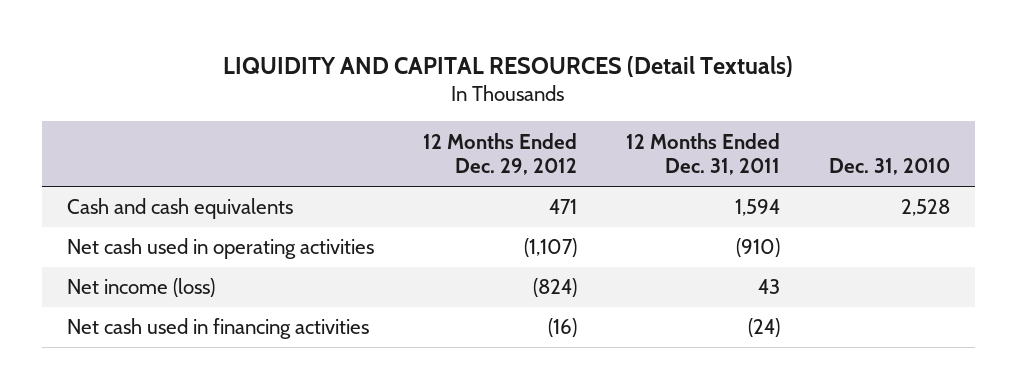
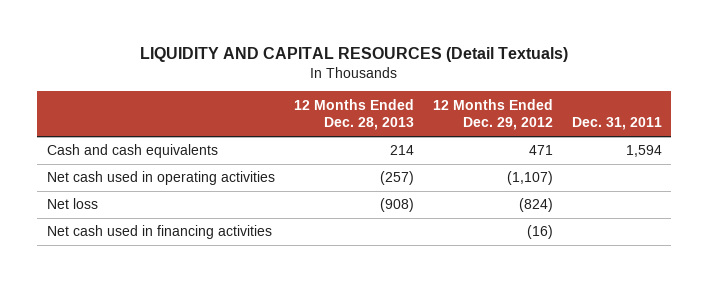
[626,132,781,176] 12 Months Ended Dec. 31, 2011 -> none
[829,158,951,176] Dec. 31, 2010 -> none
none -> [293,98,414,131] 12 Months Ended Dec. 28, 2013
none -> [571,117,662,131] Dec. 31, 2011
[66,278,215,298] Net income (loss) -> [46,198,98,210] Net loss

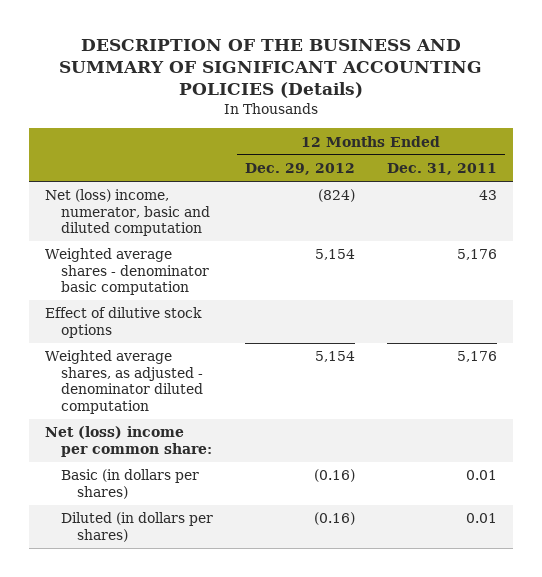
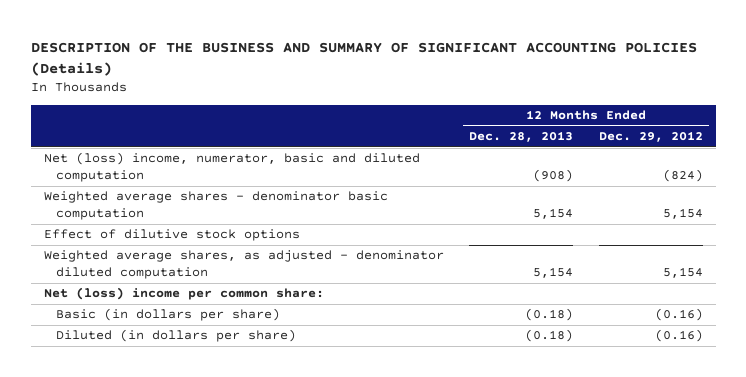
[387,163,498,176] Dec. 31, 2011 -> none
none -> [469,131,574,143] Dec. 28, 2013
[61,469,200,499] Basic (in dollars per shares) -> [56,308,281,322] Basic (in dollars per share)
[61,512,214,542] Diluted (in dollars per shares) -> [56,329,297,343] Diluted (in dollars per share)

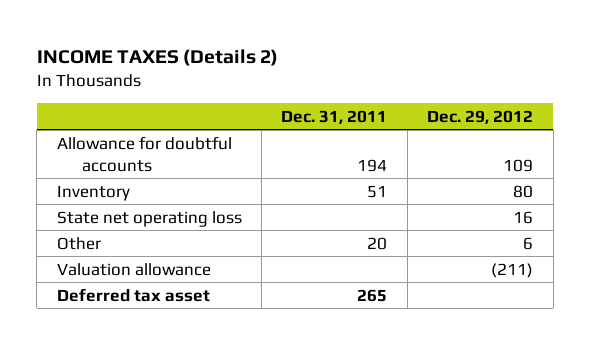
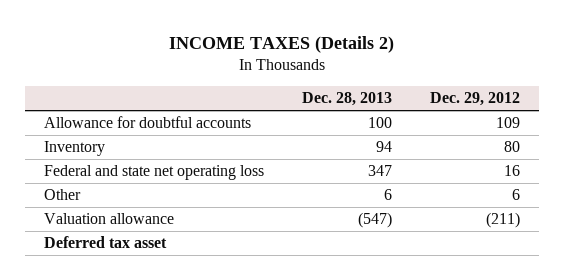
[281,109,388,124] Dec. 31, 2011 -> none
none -> [301,92,392,107] Dec. 28, 2013
[56,210,242,227] State net operating loss -> [43,165,264,181] Federal and state net operating loss

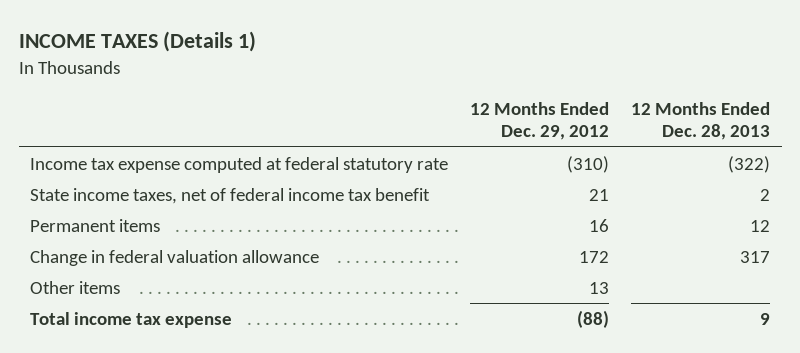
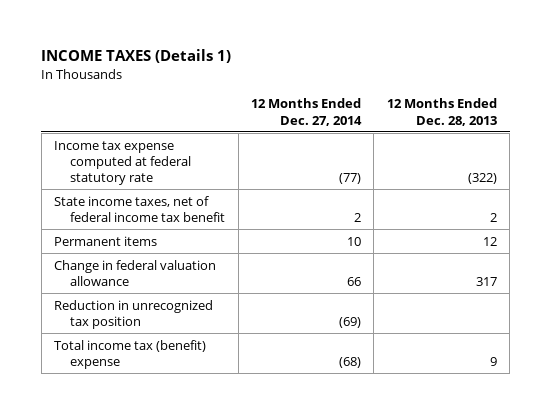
[470,102,610,141] 12 Months Ended Dec. 29, 2012 -> none
none -> [251,98,363,126] 12 Months Ended Dec. 27, 2014
[29,280,120,294] Other items -> none
none -> [53,299,213,329] Reduction in unrecognized tax position
[29,311,232,328] Total income tax expense -> [53,339,206,369] Total income tax (benefit) expense

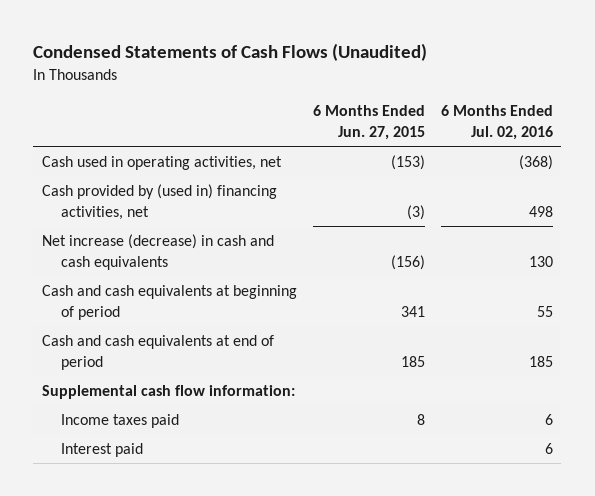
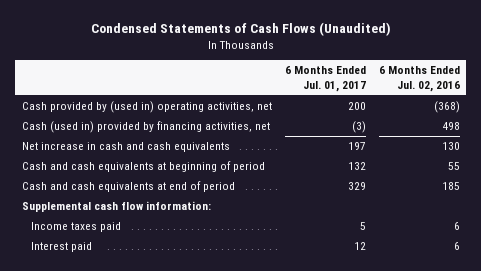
[312,105,425,141] 6 Months Ended Jun. 27, 2015 -> none
none -> [284,66,366,93] 6 Months Ended Jul. 01, 2017
[41,155,282,170] Cash used in operating activities, net -> [21,100,272,113] Cash provided by (used in) operating activities, net
[41,183,277,220] Cash provided by (used in) financing activities, net -> [21,120,270,133] Cash (used in) provided by financing activities, net
[41,233,274,270] Net increase (decrease) in cash and cash equivalents -> [21,141,230,152] Net increase in cash and cash equivalents

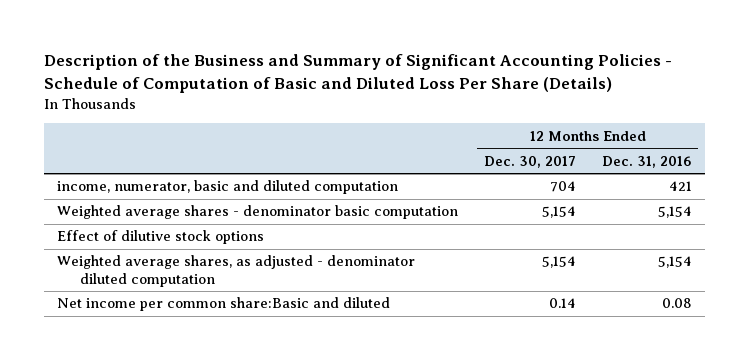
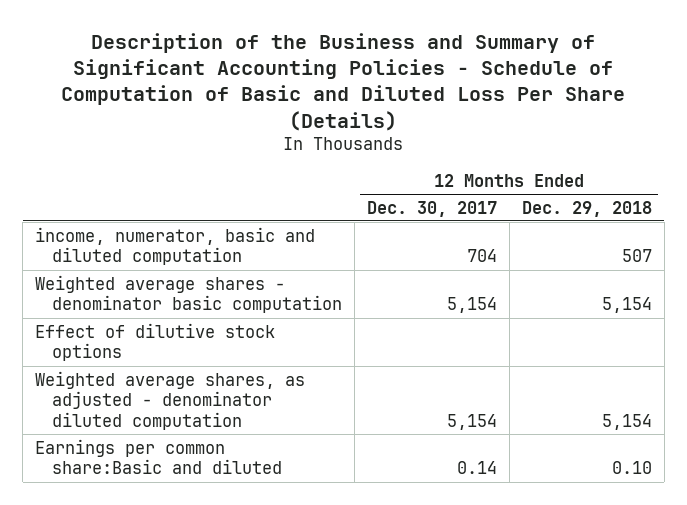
[601,155,692,168] Dec. 31, 2016 -> none
none -> [521,200,652,217] Dec. 29, 2018
[56,297,390,312] Net income per common share:Basic and diluted -> [35,438,282,475] Earnings per common share:Basic and diluted

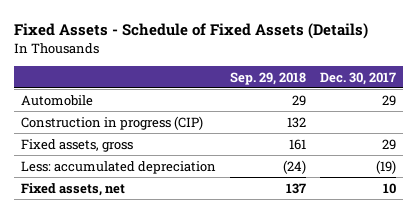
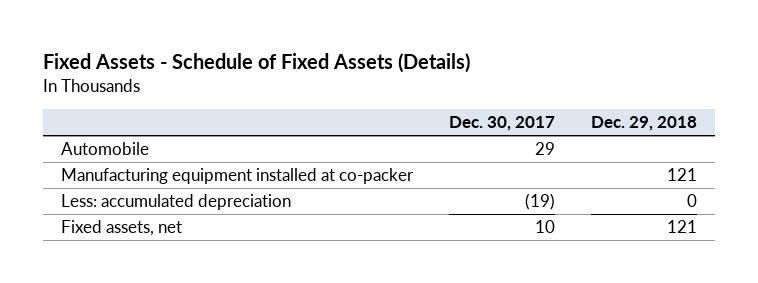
[229,71,306,85] Sep. 29, 2018 -> none
none -> [590,116,697,132] Dec. 29, 2018
[21,115,204,130] Construction in progress (CIP) -> none
[21,138,134,152] Fixed assets, gross -> none
none -> [60,168,414,185] Manufacturing equipment installed at co-packer

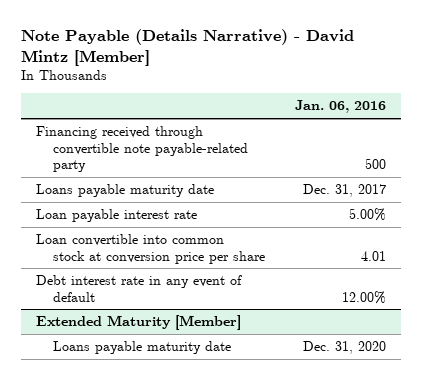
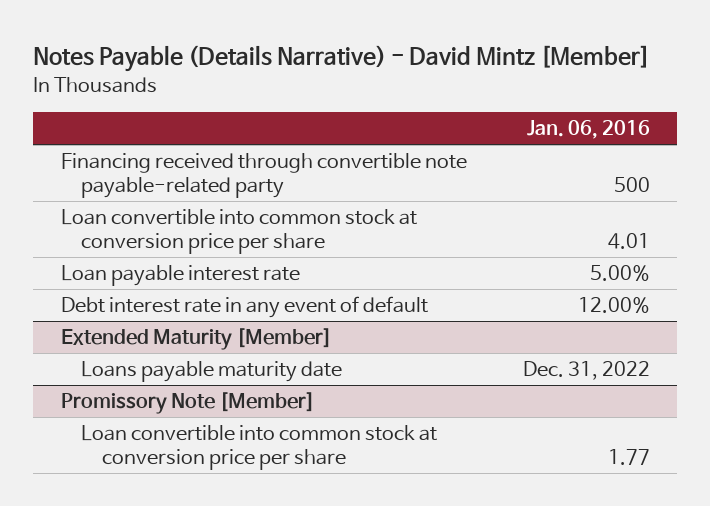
[20,29,354,67] Note Payable (Details Narrative) - David Mintz [Member] -> [33,45,651,73] Notes Payable (Details Narrative) - David Mintz [Member]
[35,184,214,198] Loans payable maturity date -> none
[35,209,197,223] Loan payable interest rate -> [60,265,300,287] Loan payable interest rate
[302,341,386,355] Dec. 31, 2020 -> [522,361,650,381] Dec. 31, 2022
none -> [60,392,315,415] Promissory Note [Member]
none -> [81,425,438,470] Loan convertible into common stock at conversion price per share

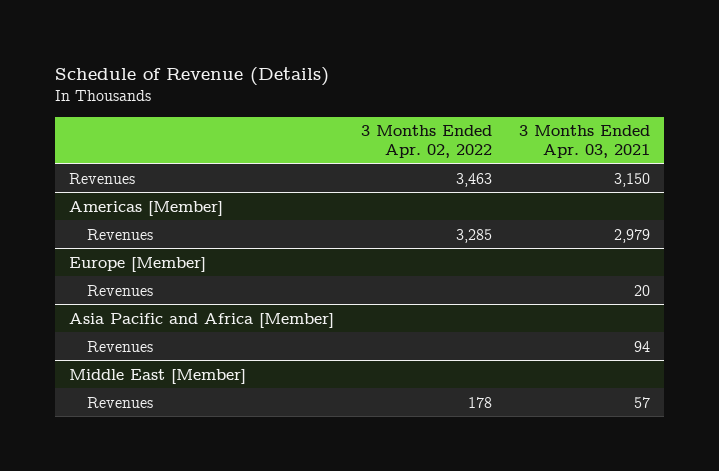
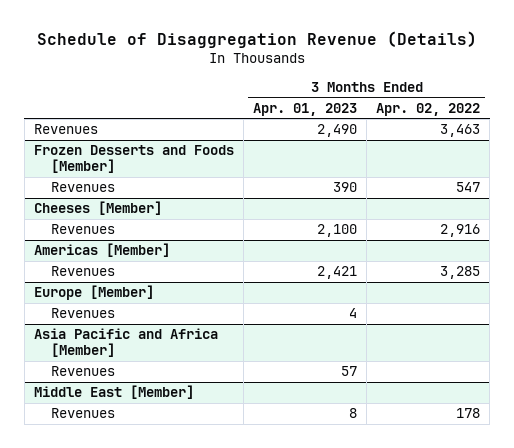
[54,66,329,86] Schedule of Revenue (Details) -> [37,31,478,49] Schedule of Disaggregation Revenue (Details)
[518,125,650,158] 3 Months Ended Apr. 03, 2021 -> none
none -> [253,102,358,116] Apr. 01, 2023
none -> [33,145,234,174] Frozen Desserts and Foods [Member]
none -> [50,182,115,193] Revenues
none -> [33,201,162,216] Cheeses [Member]
none -> [50,224,115,235] Revenues

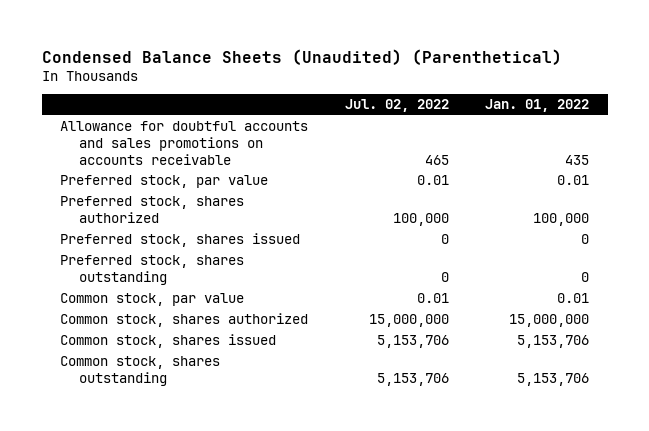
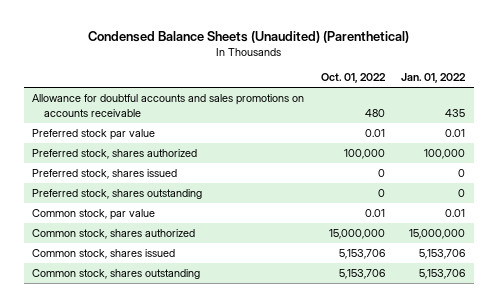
[344,99,449,113] Jul. 02, 2022 -> none
none -> [320,73,386,84] Oct. 01, 2022
[60,175,269,189] Preferred stock, par value -> [32,129,156,141] Preferred stock par value

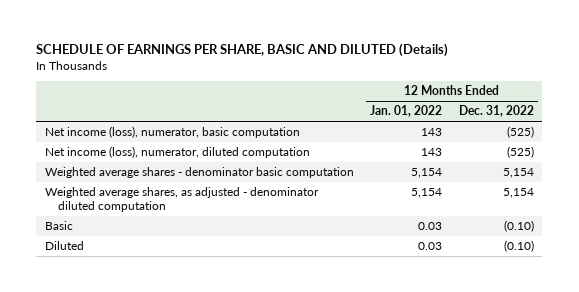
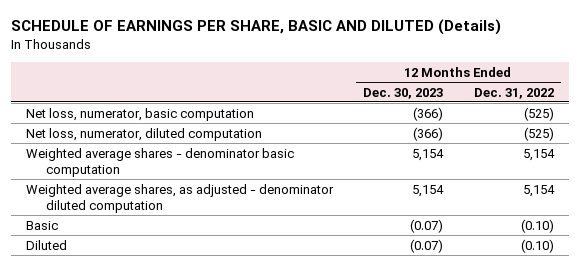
[370,105,443,118] Jan. 01, 2022 -> none
none -> [363,87,444,99] Dec. 30, 2023
[44,126,300,139] Net income (loss), numerator, basic computation -> [26,107,255,121] Net loss, numerator, basic computation
[44,146,310,159] Net income (loss), numerator, diluted computation -> [26,127,263,141] Net loss, numerator, diluted computation

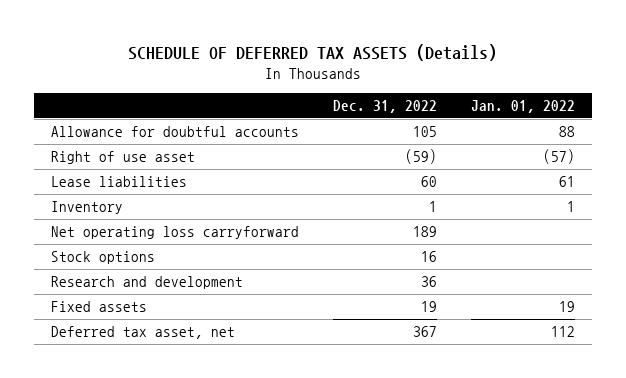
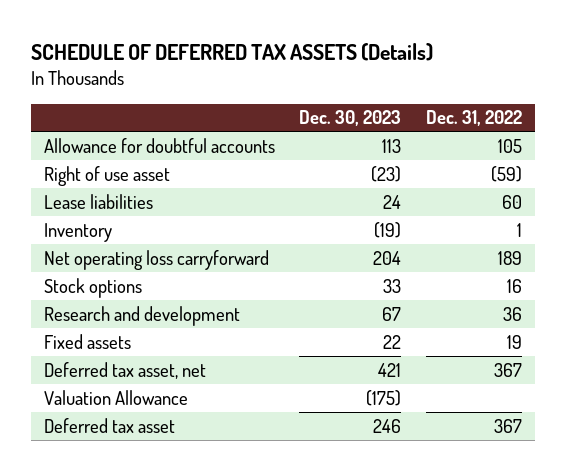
[471,100,576,114] Jan. 01, 2022 -> none
none -> [299,110,402,127] Dec. 30, 2023
none -> [43,389,188,405] Valuation Allowance
none -> [43,417,175,433] Deferred tax asset

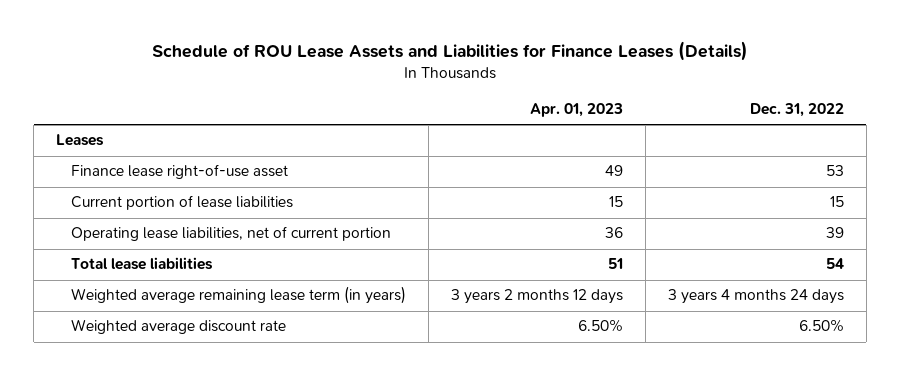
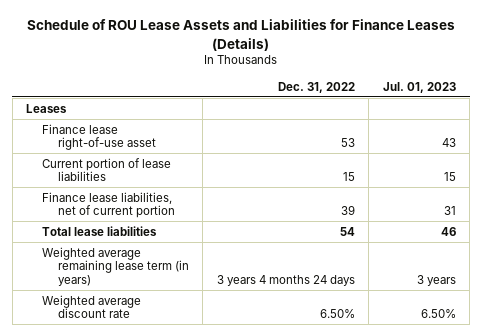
[530,103,624,118] Apr. 01, 2023 -> none
none -> [382,81,456,93] Jul. 01, 2023
[71,226,392,242] Operating lease liabilities, net of current portion -> [41,191,175,219] Finance lease liabilities, net of current portion

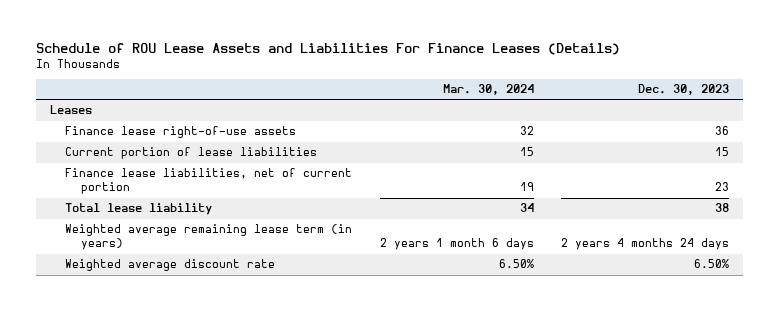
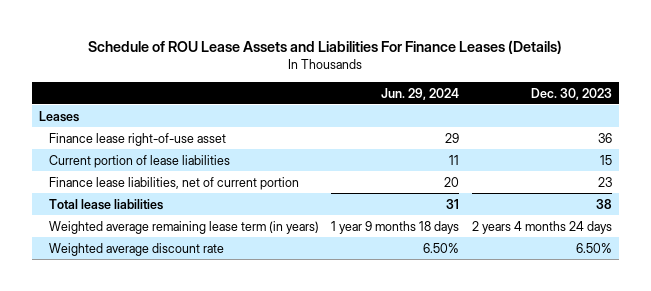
[442,84,534,96] Mar. 30, 2024 -> none
none -> [381,87,460,100] Jun. 29, 2024
[65,126,297,139] Finance lease right-of-use assets -> [48,132,226,146] Finance lease right-of-use asset
[65,203,213,216] Total lease liability -> [48,198,163,210] Total lease liabilities

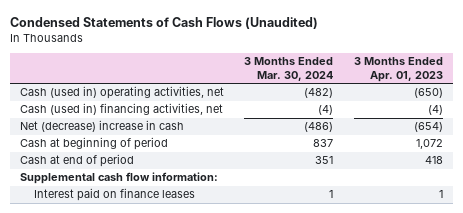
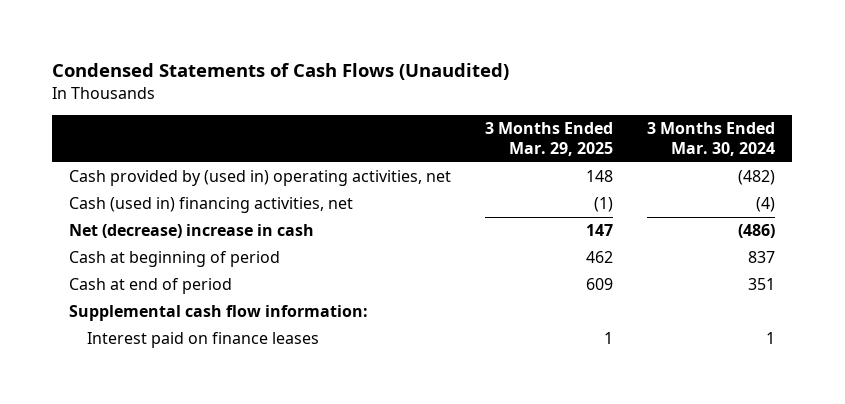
[353,57,443,83] 3 Months Ended Apr. 01, 2023 -> none
none -> [485,122,614,156] 3 Months Ended Mar. 29, 2025
[19,86,224,100] Cash (used in) operating activities, net -> [69,170,452,187] Cash provided by (used in) operating activities, net

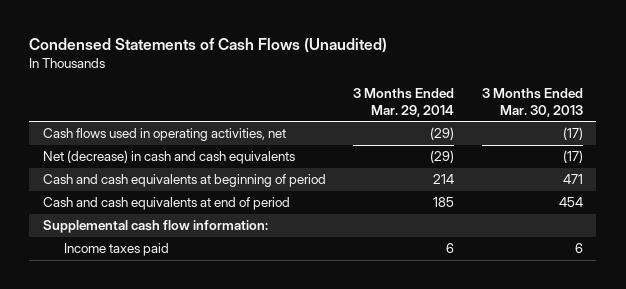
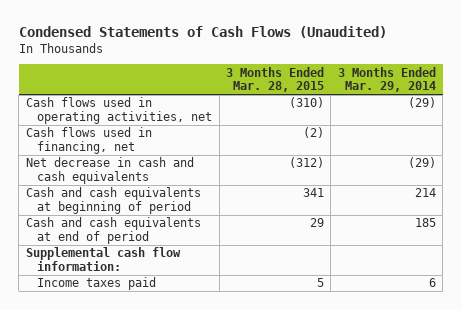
[481,88,583,117] 3 Months Ended Mar. 30, 2013 -> none
none -> [225,66,324,93] 3 Months Ended Mar. 28, 2015
none -> [25,127,152,154] Cash flows used in financing, net
[43,150,296,165] Net (decrease) in cash and cash equivalents -> [25,157,194,184] Net decrease in cash and cash equivalents

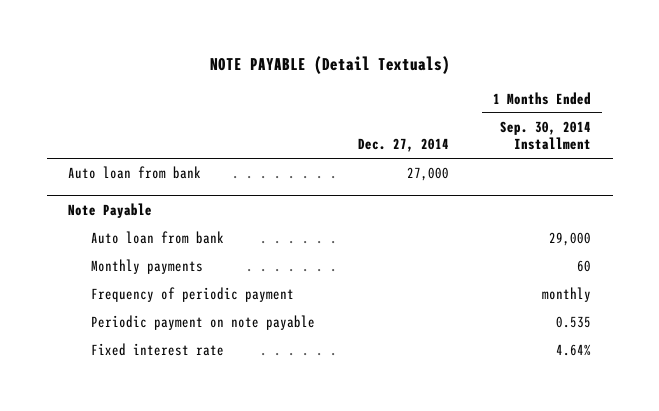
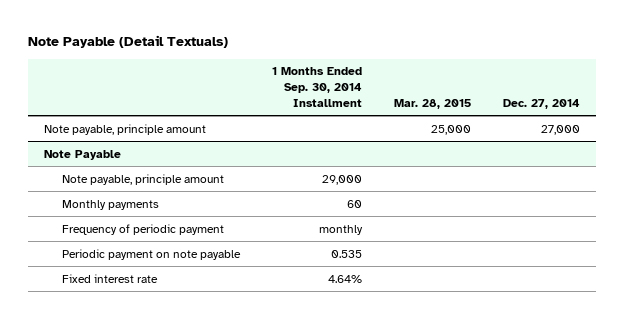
[209,55,450,74] NOTE PAYABLE (Detail Textuals) -> [27,35,228,49] Note Payable (Detail Textuals)
none -> [394,98,472,109] Mar. 28, 2015
[68,166,202,180] Auto loan from bank -> [43,123,206,135] Note payable, principle amount
[90,231,224,245] Auto loan from bank -> [62,173,225,185] Note payable, principle amount

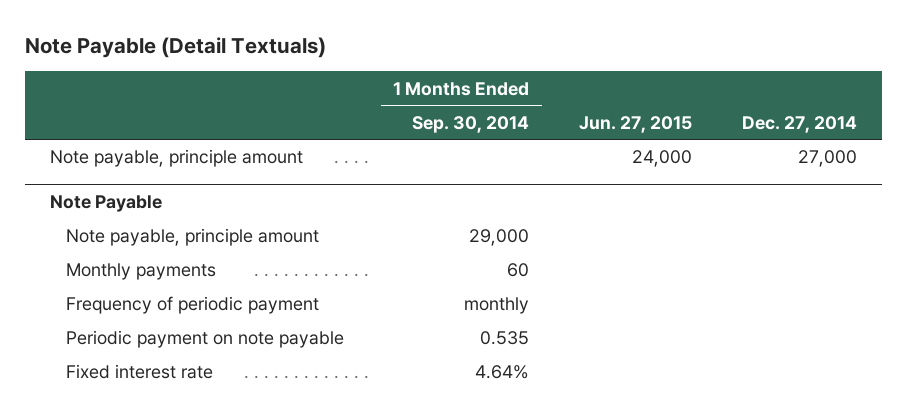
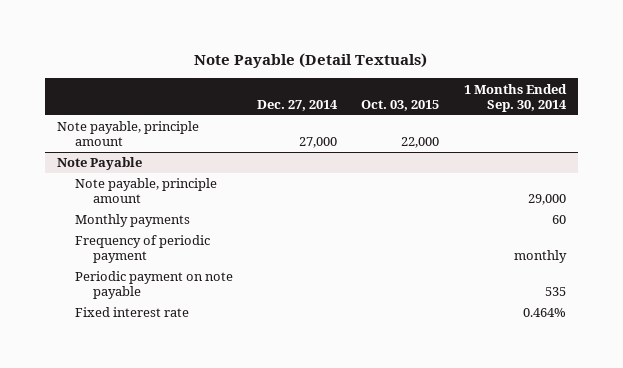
[579,115,693,133] Jun. 27, 2015 -> none
none -> [361,99,440,111] Oct. 03, 2015
[480,331,530,346] 0.535 -> [544,287,566,297] 535
[475,365,530,380] 4.64% -> [522,308,566,318] 0.464%

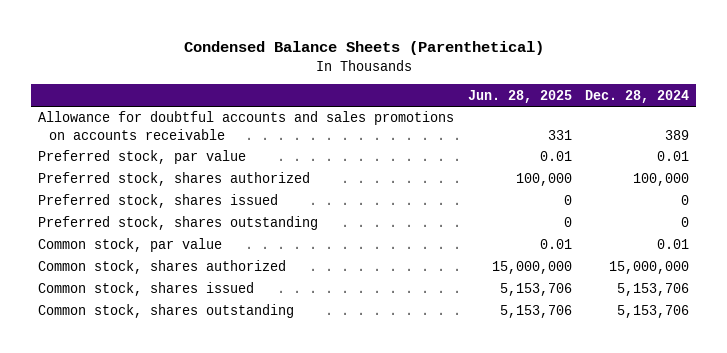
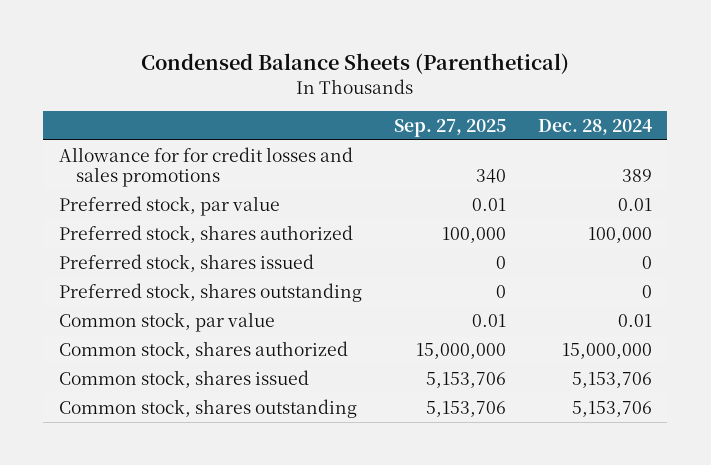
[467,89,572,103] Jun. 28, 2025 -> none
none -> [393,118,506,137] Sep. 27, 2025
[37,111,454,140] Allowance for doubtful accounts and sales promotions on accounts receivable -> [59,146,354,188] Allowance for for credit losses and sales promotions

